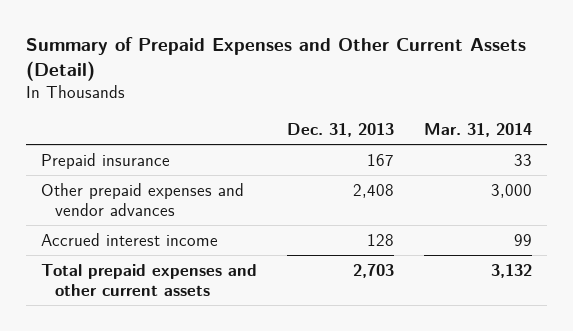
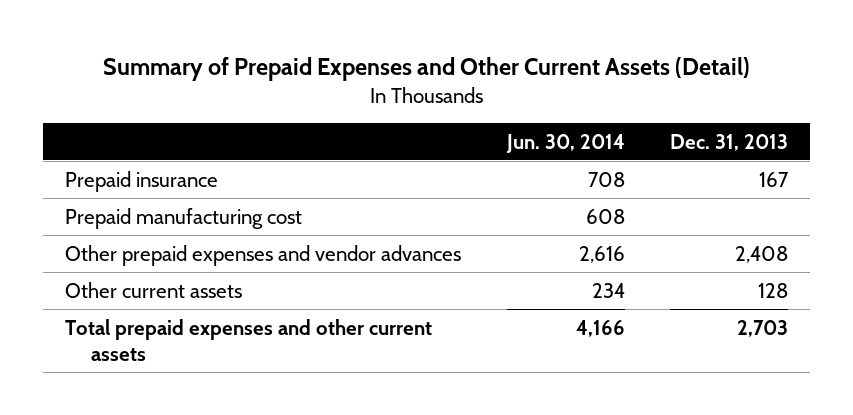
[424,123,533,138] Mar. 31, 2014 -> none
none -> [505,133,625,153] Jun. 30, 2014
none -> [65,207,303,229] Prepaid manufacturing cost
[40,232,218,246] Accrued interest income -> [65,281,243,298] Other current assets

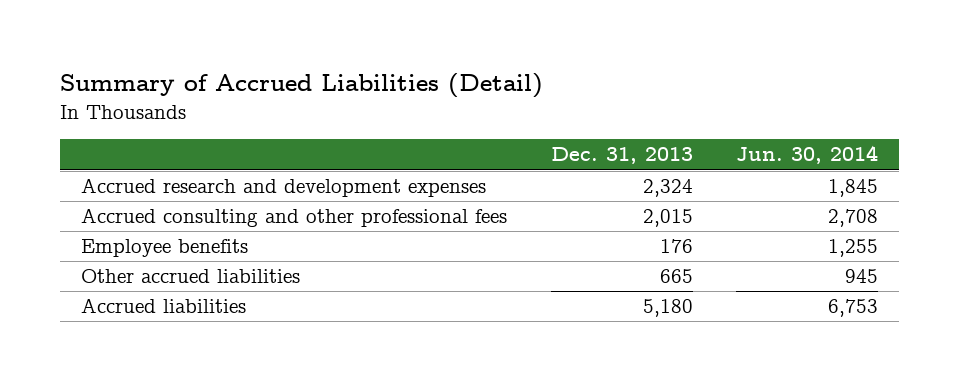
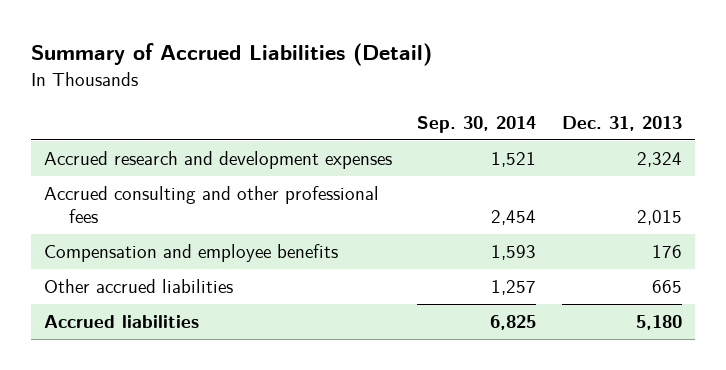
[735,145,878,165] Jun. 30, 2014 -> none
none -> [417,115,537,133] Sep. 30, 2014
[81,239,249,258] Employee benefits -> [43,244,338,263] Compensation and employee benefits

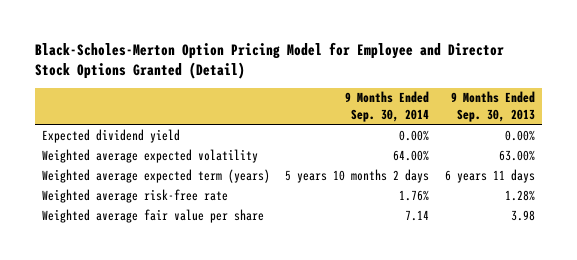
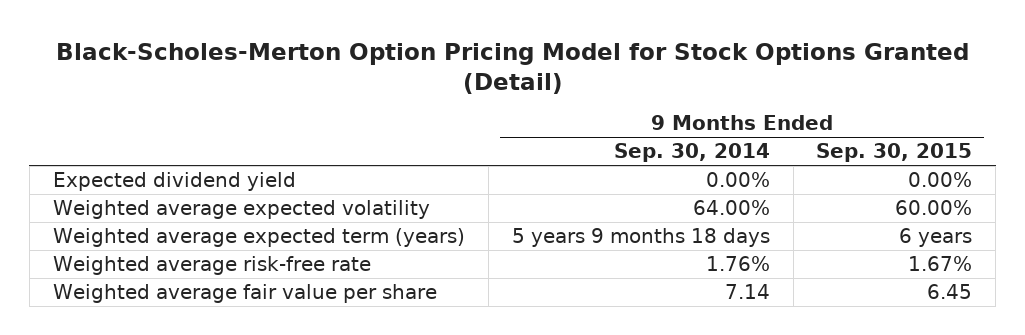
[34,41,504,79] Black-Scholes-Merton Option Pricing Model for Employee and Director Stock Options Granted (Detail) -> [55,42,969,94] Black-Scholes-Merton Option Pricing Model for Stock Options Granted (Detail)
[450,91,535,122] 9 Months Ended Sep. 30, 2013 -> none
none -> [816,143,973,163] Sep. 30, 2015
[285,168,430,183] 5 years 10 months 2 days -> [511,228,770,248] 5 years 9 months 18 days

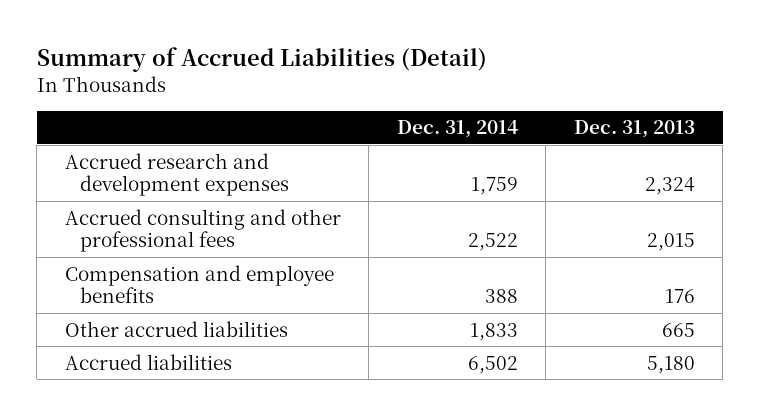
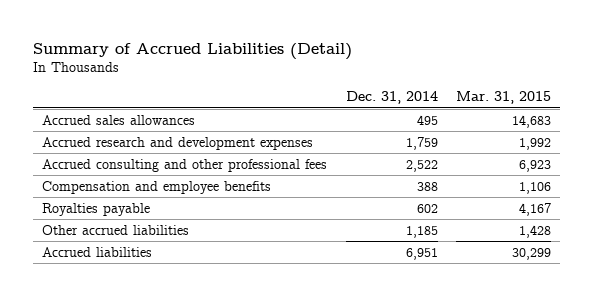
[573,120,695,139] Dec. 31, 2013 -> none
none -> [456,91,552,105] Mar. 31, 2015
none -> [41,114,195,125] Accrued sales allowances
none -> [41,202,150,216] Royalties payable
[469,322,518,341] 1,833 -> [405,225,438,238] 1,185
[467,355,518,374] 6,502 -> [405,247,438,260] 6,951

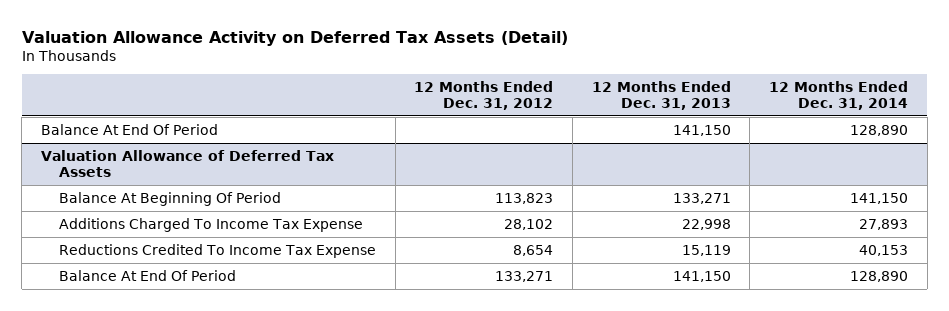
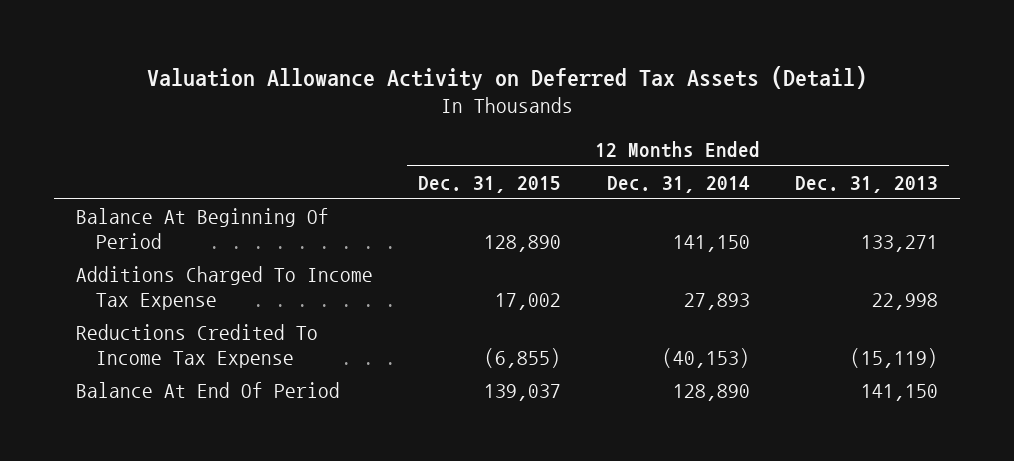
[414,80,554,110] 12 Months Ended Dec. 31, 2012 -> none
none -> [418,175,562,193] Dec. 31, 2015
[41,123,219,135] Balance At End Of Period -> none
[41,149,335,177] Valuation Allowance of Deferred Tax Assets -> none
[681,244,731,256] 15,119 -> [849,347,938,368] (15,119)
[859,244,909,256] 40,153 -> [661,347,750,368] (40,153)

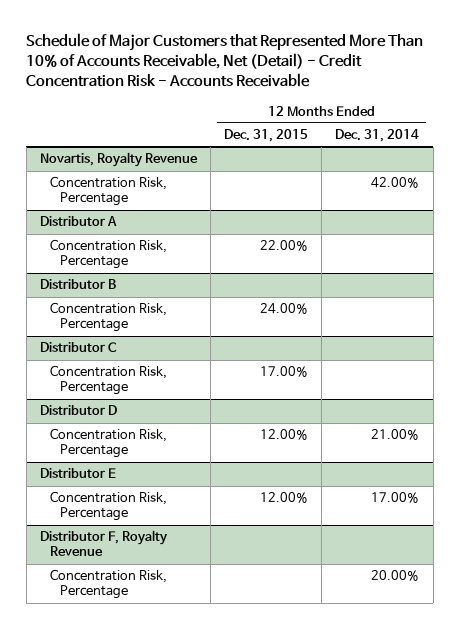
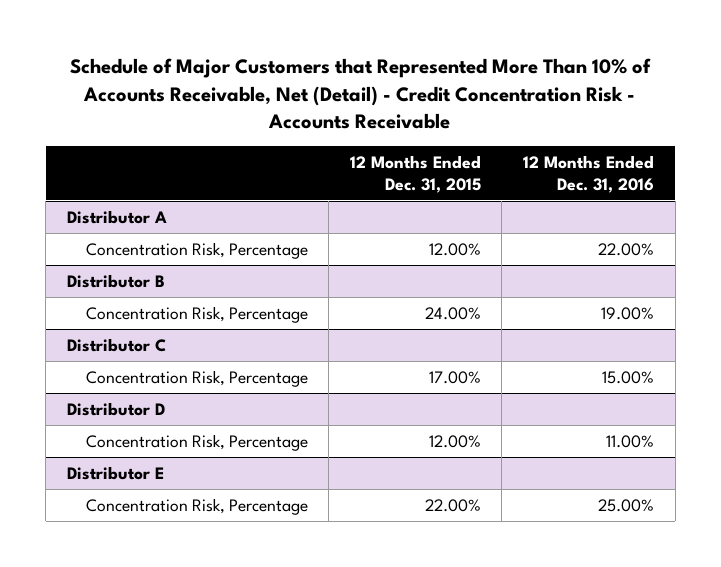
[335,129,420,143] Dec. 31, 2014 -> none
none -> [523,154,655,193] 12 Months Ended Dec. 31, 2016
[39,152,198,168] Novartis, Royalty Revenue -> none
[50,176,168,207] Concentration Risk, Percentage -> none
[260,240,309,252] 22.00% -> [428,242,481,256] 12.00%
[39,530,168,557] Distributor F, Royalty Revenue -> none
[50,569,168,600] Concentration Risk, Percentage -> none
[260,492,309,504] 12.00% -> [424,498,481,512] 22.00%

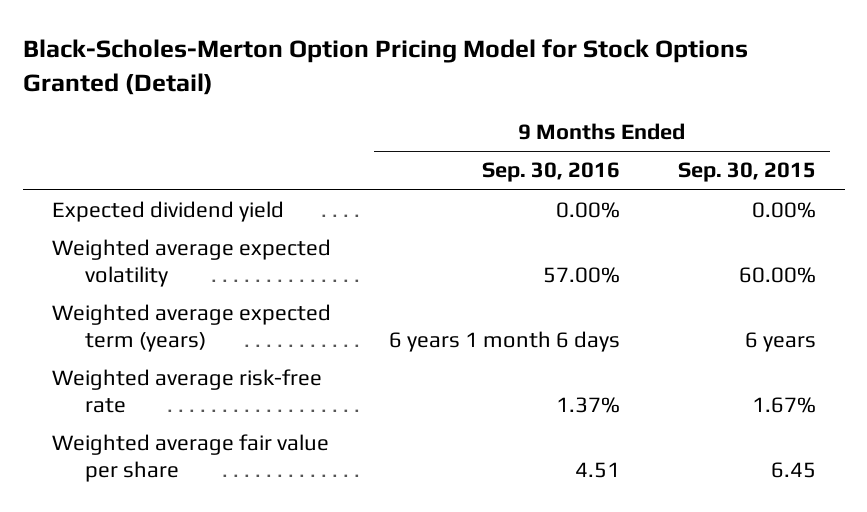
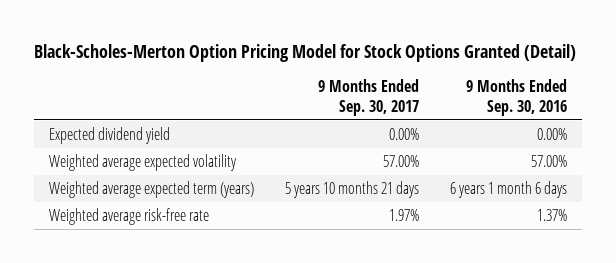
[677,162,816,183] Sep. 30, 2015 -> none
none -> [317,79,419,116] 9 Months Ended Sep. 30, 2017
[51,434,329,483] Weighted average fair value per share -> none

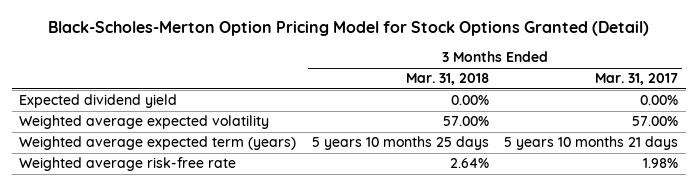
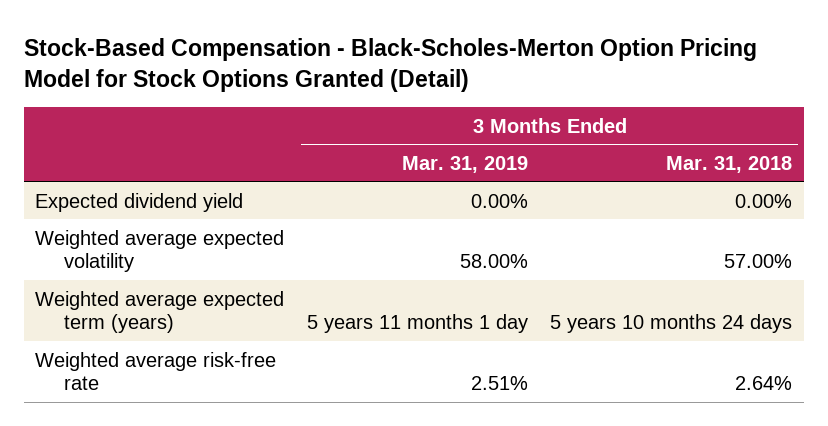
[47,21,649,37] Black-Scholes-Merton Option Pricing Model for Stock Options Granted (Detail) -> [24,37,758,92] Stock-Based Compensation - Black-Scholes-Merton Option Pricing Model for Stock Options Granted (Detail)
[595,73,679,86] Mar. 31, 2017 -> none
none -> [401,155,528,173] Mar. 31, 2019
[311,136,489,151] 5 years 10 months 25 days -> [550,314,793,334] 5 years 10 months 24 days

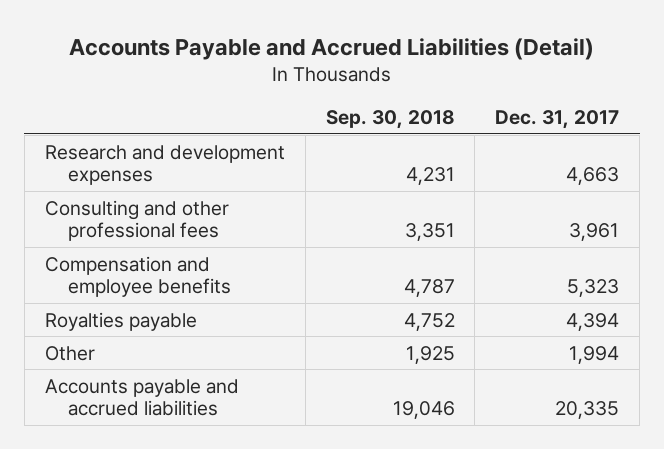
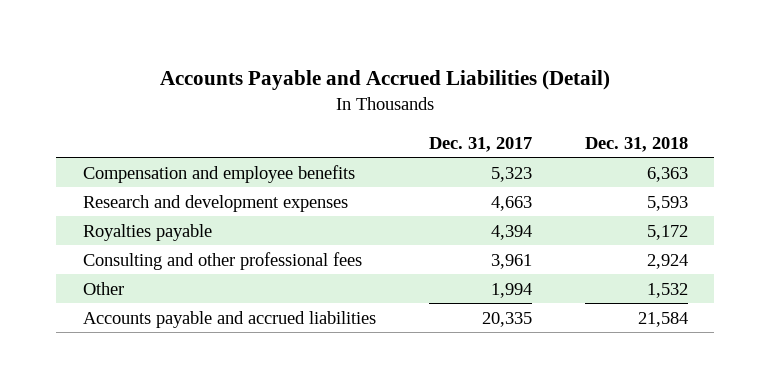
[325,110,455,130] Sep. 30, 2018 -> none
none -> [584,136,688,152] Dec. 31, 2018
[44,144,285,186] Research and development expenses -> [82,194,348,212] Research and development expenses
[44,199,229,242] Consulting and other professional fees -> [82,251,362,270] Consulting and other professional fees

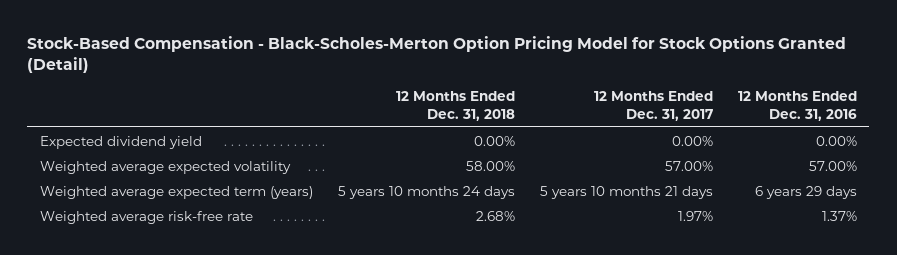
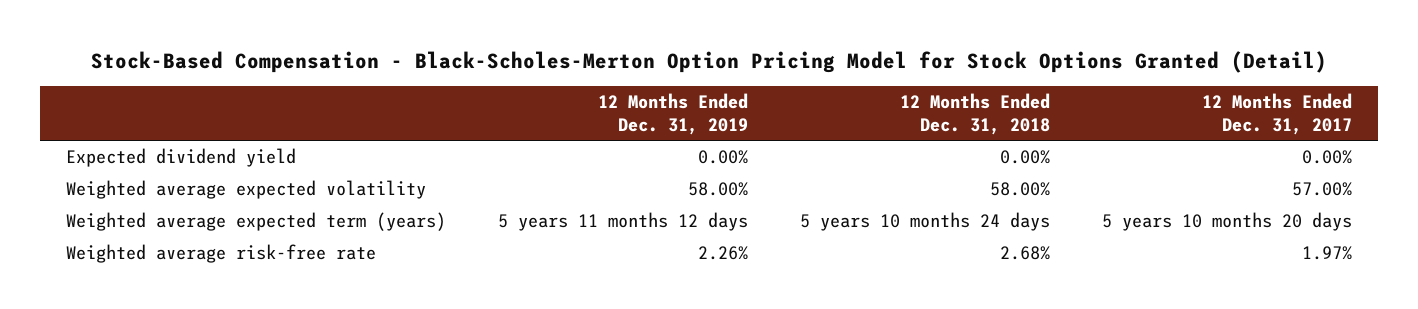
[737,91,857,121] 12 Months Ended Dec. 31, 2016 -> none
none -> [598,93,749,135] 12 Months Ended Dec. 31, 2019
[539,185,713,199] 5 years 10 months 21 days -> [1101,212,1352,232] 5 years 10 months 20 days

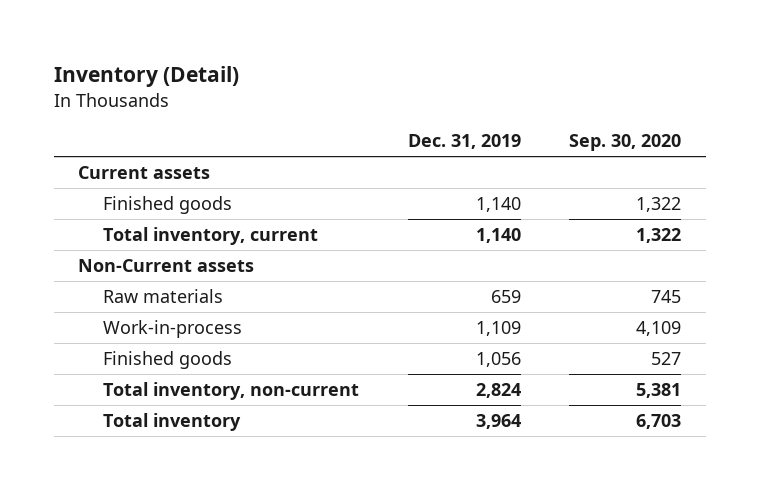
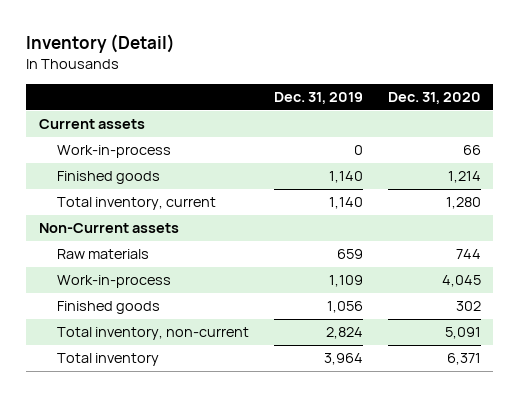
[569,133,682,151] Sep. 30, 2020 -> none
none -> [387,92,481,105] Dec. 31, 2020
none -> [57,145,172,159] Work-in-process

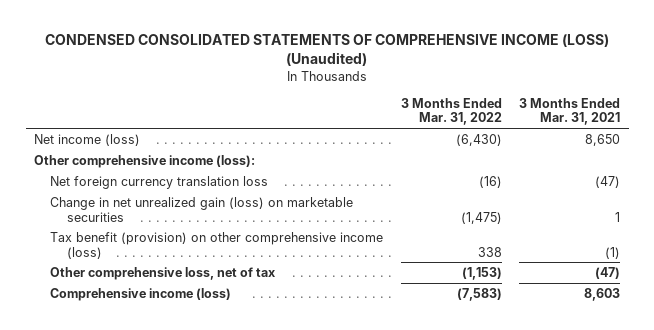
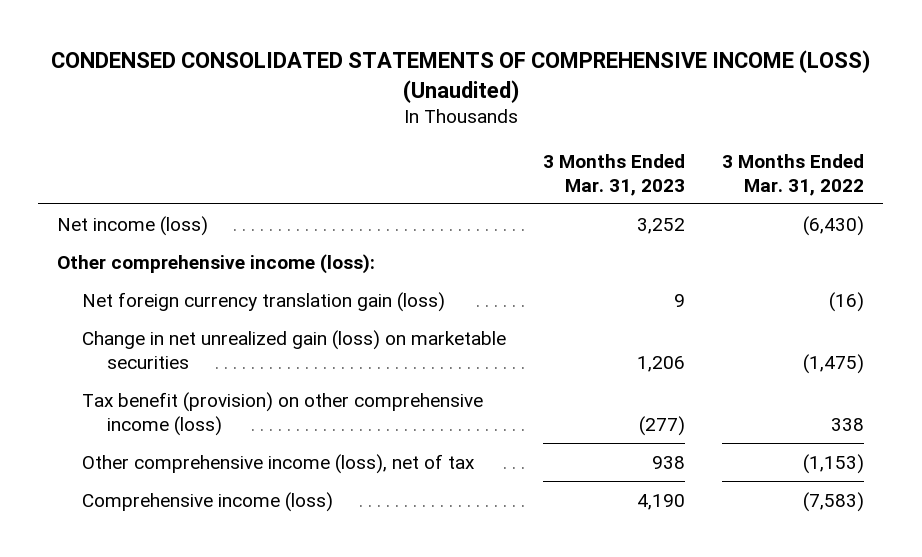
[518,97,620,126] 3 Months Ended Mar. 31, 2021 -> none
none -> [543,153,686,196] 3 Months Ended Mar. 31, 2023
[50,175,269,189] Net foreign currency translation loss -> [81,291,445,312] Net foreign currency translation gain (loss)
[50,266,276,280] Other comprehensive loss, net of tax -> [81,453,475,474] Other comprehensive income (loss), net of tax

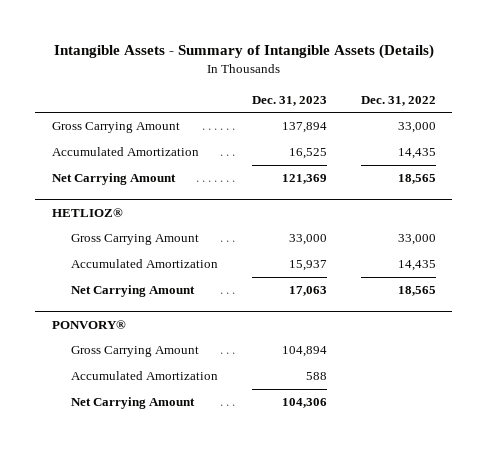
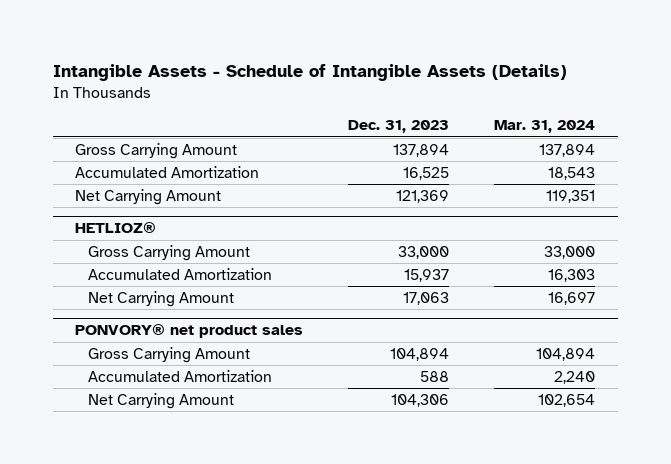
[53,44,434,60] Intangible Assets - Summary of Intangible Assets (Details) -> [52,64,567,82] Intangible Assets - Schedule of Intangible Assets (Details)
[360,95,436,106] Dec. 31, 2022 -> none
none -> [494,120,596,134] Mar. 31, 2024
[51,319,126,329] PONVORY® -> [75,324,304,339] PONVORY® net product sales

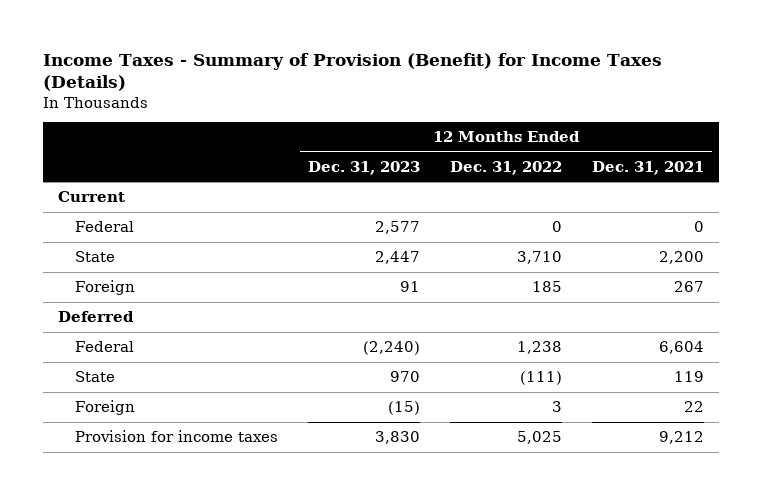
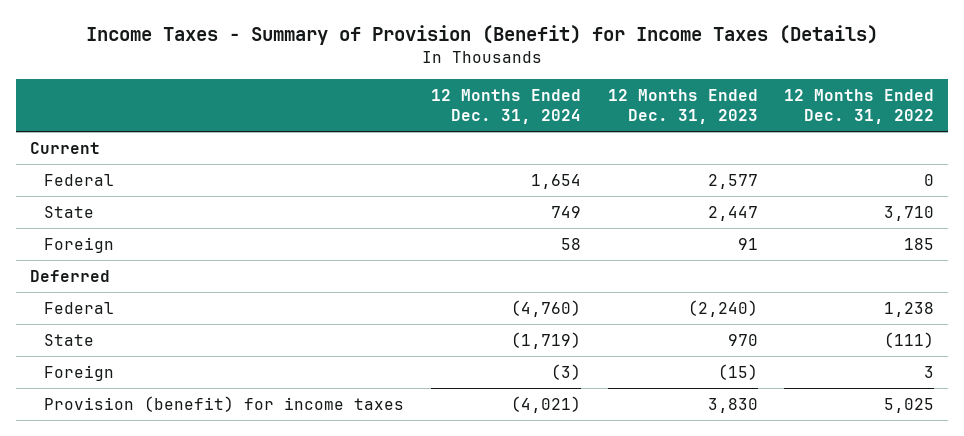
[592,160,705,175] Dec. 31, 2021 -> none
none -> [430,88,581,125] 12 Months Ended Dec. 31, 2024
[74,430,278,443] Provision for income taxes -> [44,395,405,412] Provision (benefit) for income taxes

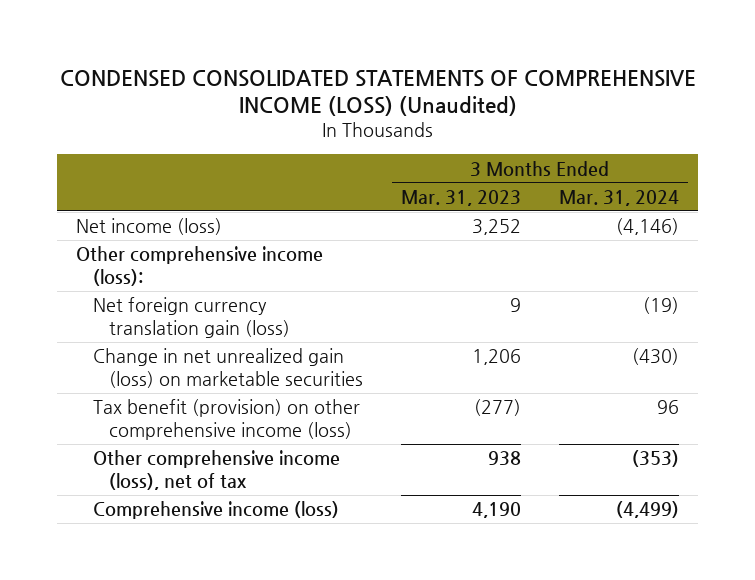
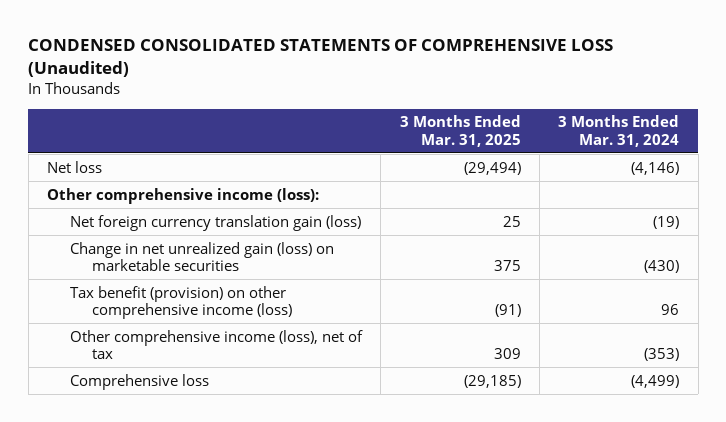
[59,69,696,117] CONDENSED CONSOLIDATED STATEMENTS OF COMPREHENSIVE INCOME (LOSS) (Unaudited) -> [28,39,614,78] CONDENSED CONSOLIDATED STATEMENTS OF COMPREHENSIVE LOSS (Unaudited)
[401,189,522,206] Mar. 31, 2023 -> none
none -> [399,115,521,147] 3 Months Ended Mar. 31, 2025
[76,218,223,236] Net income (loss) -> [47,160,103,173] Net loss
[92,501,339,520] Comprehensive income (loss) -> [69,373,209,390] Comprehensive loss

